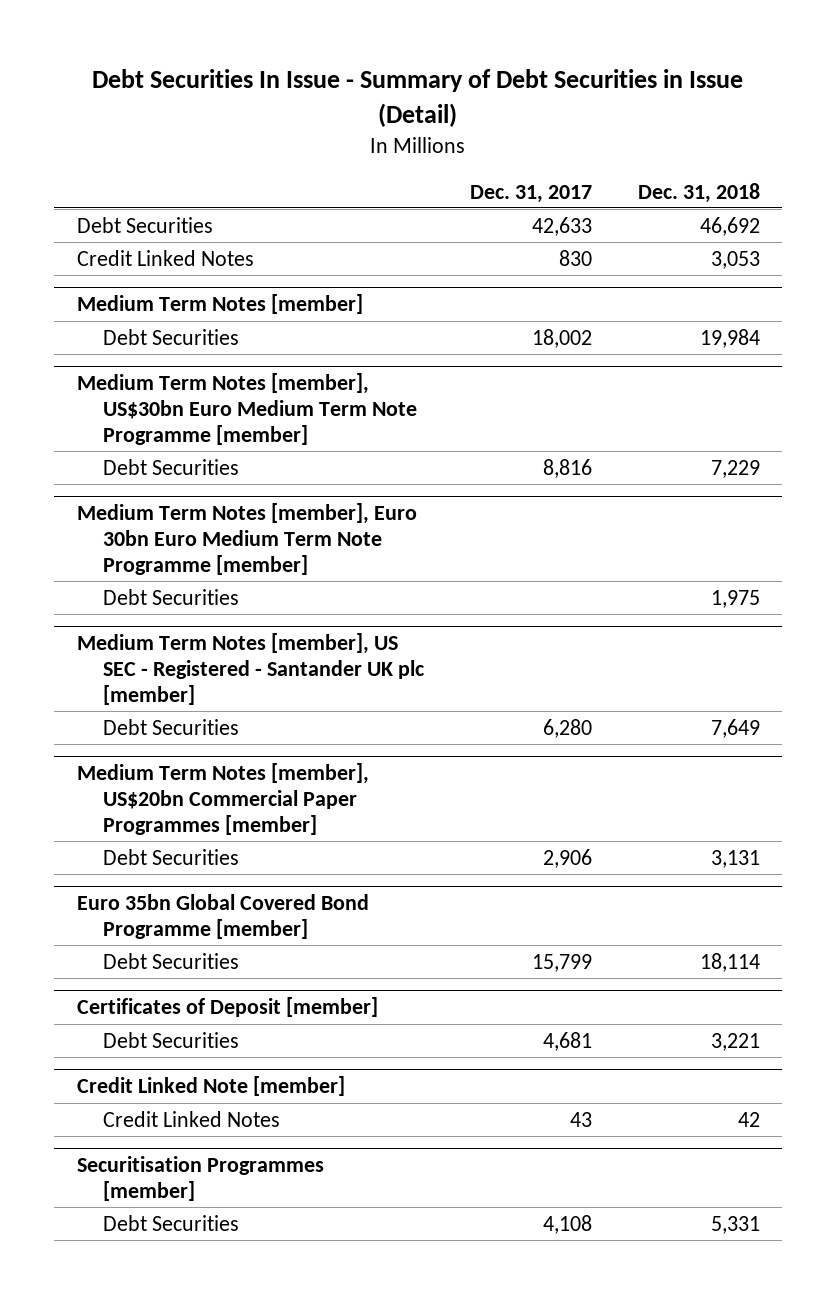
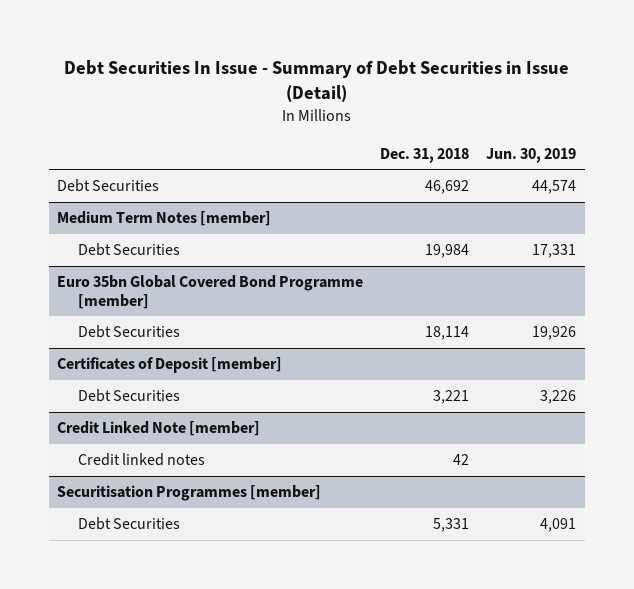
[469,184,592,203] Dec. 31, 2017 -> none
none -> [486,147,577,163] Jun. 30, 2019
[76,249,254,266] Credit Linked Notes -> none
[76,373,418,445] Medium Term Notes [member], US$30bn Euro Medium Term Note Programme [member] -> none
[103,458,240,475] Debt Securities -> none
[76,503,417,575] Medium Term Notes [member], Euro 30bn Euro Medium Term Note Programme [member] -> none
[103,588,240,605] Debt Securities -> none
[76,633,425,705] Medium Term Notes [member], US SEC - Registered - Santander UK plc [member] -> none
[103,718,240,735] Debt Securities -> none
[76,763,369,835] Medium Term Notes [member], US$20bn Commercial Paper Programmes [member] -> none
[103,848,240,865] Debt Securities -> none
[103,1110,281,1127] Credit Linked Notes -> [78,453,206,467] Credit linked notes

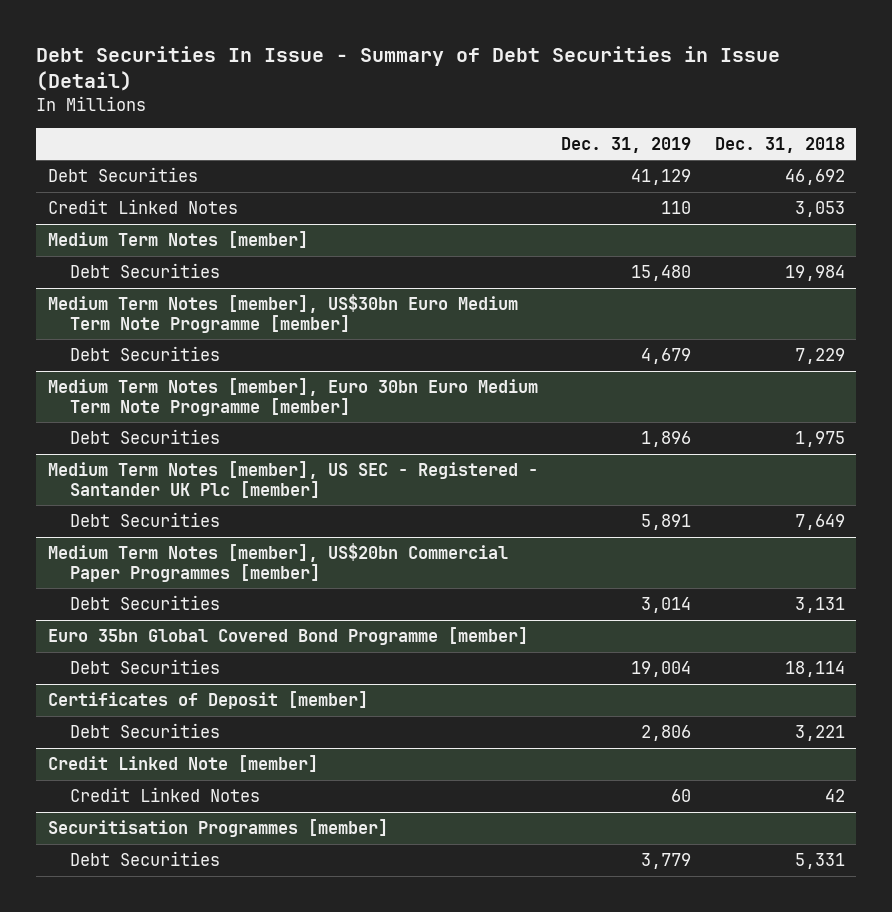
[486,147,577,163] Jun. 30, 2019 -> none
none -> [561,136,692,153] Dec. 31, 2019
none -> [47,198,238,214] Credit Linked Notes
none -> [47,293,518,333] Medium Term Notes [member], US$30bn Euro Medium Term Note Programme [member]
none -> [69,345,220,361] Debt Securities
none -> [47,377,538,416] Medium Term Notes [member], Euro 30bn Euro Medium Term Note Programme [member]
none -> [69,428,220,444] Debt Securities
none -> [47,460,538,498] Medium Term Notes [member], US SEC - Registered - Santander UK Plc [member]
none -> [69,511,220,527] Debt Securities
none -> [47,542,508,582] Medium Term Notes [member], US$20bn Commercial Paper Programmes [member]
none -> [69,594,220,610] Debt Securities
[78,453,206,467] Credit linked notes -> [69,786,260,802] Credit Linked Notes

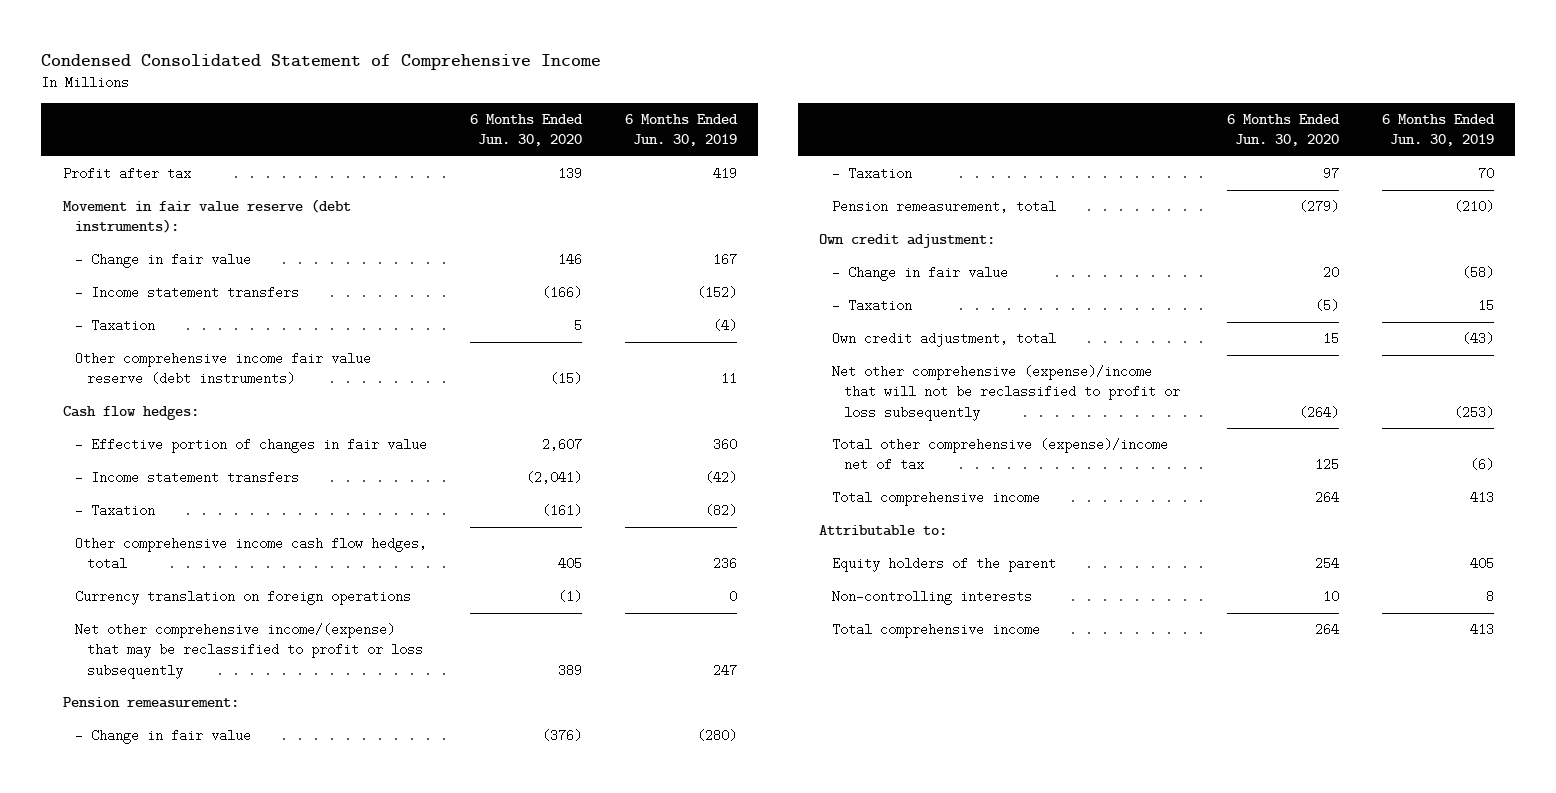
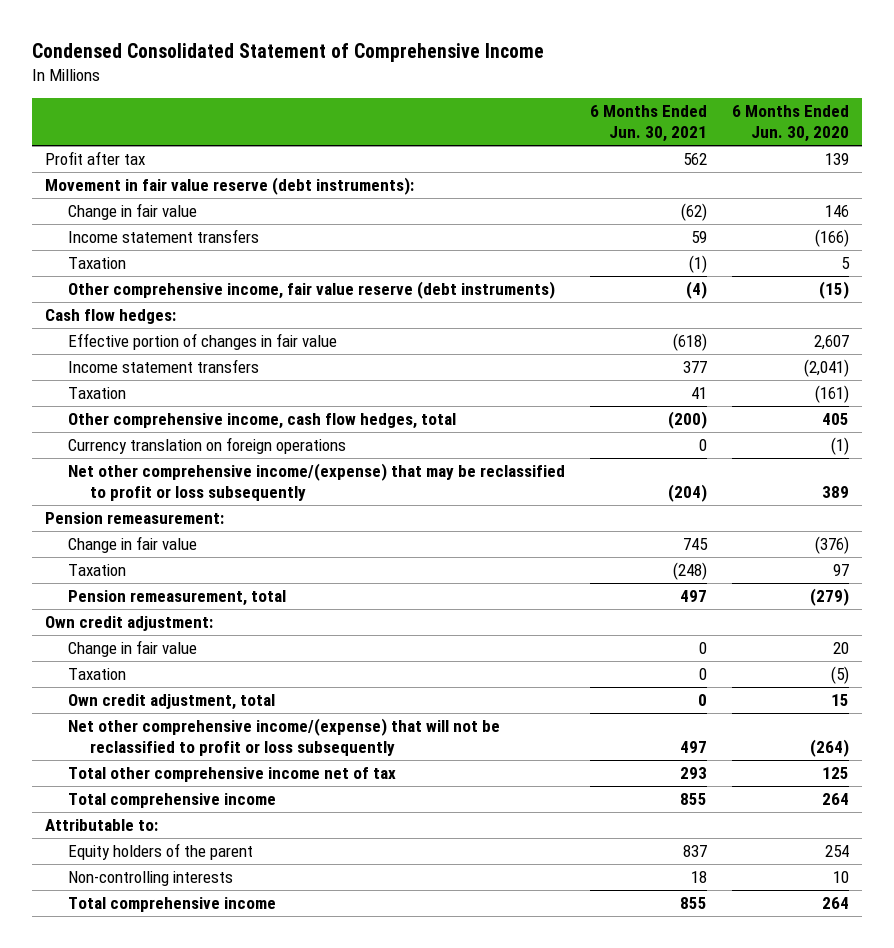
[624,114,738,147] 6 Months Ended Jun. 30, 2019 -> none
none -> [589,104,707,143] 6 Months Ended Jun. 30, 2021
[74,253,251,269] - Change in fair value -> [67,202,197,220] Change in fair value
[74,286,299,300] - Income statement transfers -> [67,228,259,243] Income statement transfers
[74,319,155,333] - Taxation -> [67,256,126,269] Taxation
[74,352,371,386] Other comprehensive income fair value reserve (debt instruments) -> [67,280,555,299] Other comprehensive income, fair value reserve (debt instruments)
[74,438,427,454] - Effective portion of changes in fair value -> [67,332,337,350] Effective portion of changes in fair value
[74,471,299,485] - Income statement transfers -> [67,358,259,373] Income statement transfers
[74,504,155,518] - Taxation -> [67,386,126,399] Taxation
[74,537,427,571] Other comprehensive income cash flow hedges, total -> [67,412,456,429] Other comprehensive income, cash flow hedges, total
[74,729,251,745] - Change in fair value -> [67,535,197,553] Change in fair value
[831,167,912,181] - Taxation -> [67,563,126,576] Taxation
[831,266,1008,282] - Change in fair value -> [67,639,197,657] Change in fair value
[831,299,912,313] - Taxation -> [67,667,126,680] Taxation
[831,365,1180,421] Net other comprehensive (expense)/income that will not be reclassified to profit or loss subsequently -> [67,717,500,757] Net other comprehensive income/(expense) that will not be reclassified to profit or loss subsequently
[831,438,1168,472] Total other comprehensive (expense)/income net of tax -> [67,766,396,782] Total other comprehensive income net of tax

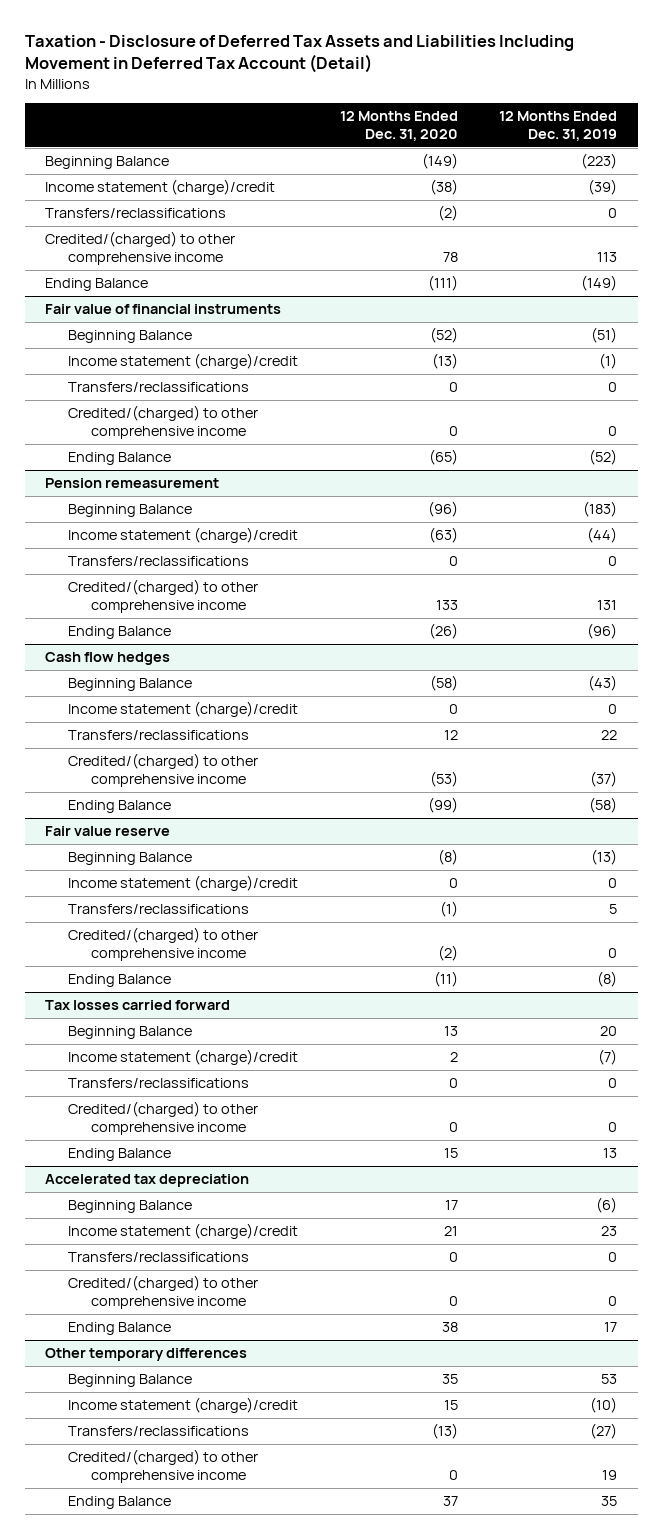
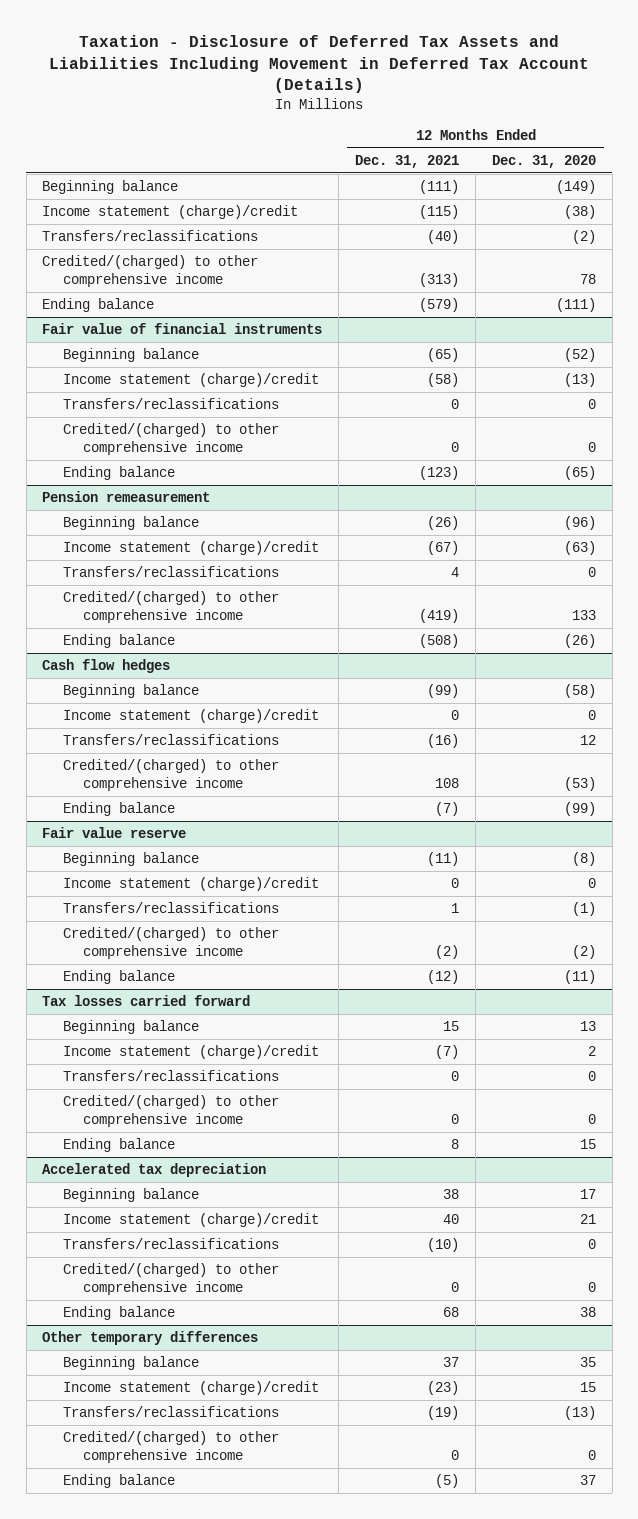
[24,34,574,74] Taxation - Disclosure of Deferred Tax Assets and Liabilities Including Movement in Deferred Tax Account (Detail) -> [49,35,590,94] Taxation - Disclosure of Deferred Tax Assets and Liabilities Including Movement in Deferred Tax Account (Details)
[498,110,617,142] 12 Months Ended Dec. 31, 2019 -> none
none -> [355,154,460,168] Dec. 31, 2021
[45,156,170,170] Beginning Balance -> [42,180,179,195] Beginning balance
[45,278,149,292] Ending Balance -> [42,298,155,313] Ending balance
[68,330,193,344] Beginning Balance -> [62,348,199,363] Beginning balance
[68,452,172,466] Ending Balance -> [62,466,175,481] Ending balance
[68,504,193,518] Beginning Balance -> [62,516,199,531] Beginning balance
[68,626,172,640] Ending Balance -> [62,634,175,649] Ending balance
[68,678,193,692] Beginning Balance -> [62,684,199,699] Beginning balance
[68,800,172,814] Ending Balance -> [62,802,175,817] Ending balance
[68,852,193,866] Beginning Balance -> [62,852,199,867] Beginning balance
[68,974,172,988] Ending Balance -> [62,970,175,985] Ending balance
[68,1026,193,1040] Beginning Balance -> [62,1020,199,1035] Beginning balance
[68,1148,172,1162] Ending Balance -> [62,1138,175,1153] Ending balance
[68,1200,193,1214] Beginning Balance -> [62,1188,199,1203] Beginning balance
[68,1322,172,1336] Ending Balance -> [62,1306,175,1321] Ending balance
[68,1374,193,1388] Beginning Balance -> [62,1356,199,1371] Beginning balance
[68,1496,172,1510] Ending Balance -> [62,1474,175,1489] Ending balance

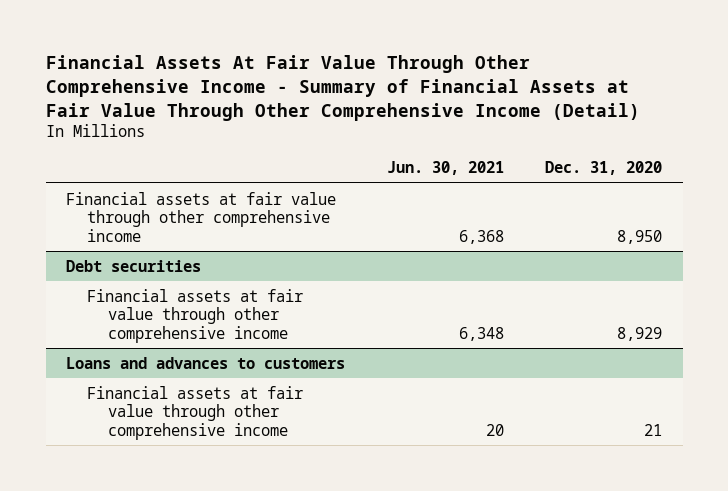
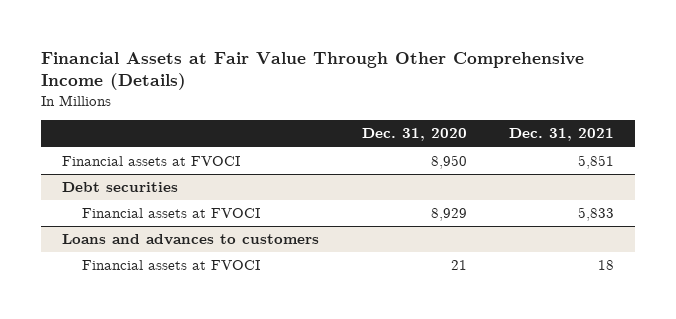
[45,55,640,121] Financial Assets At Fair Value Through Other Comprehensive Income - Summary of Financial Assets at Fair Value Through Other Comprehensive Income (Detail) -> [41,51,585,91] Financial Assets at Fair Value Through Other Comprehensive Income (Details)
[386,161,504,176] Jun. 30, 2021 -> none
none -> [509,128,615,142] Dec. 31, 2021
[66,191,337,242] Financial assets at fair value through other comprehensive income -> [62,156,241,167] Financial assets at FVOCI
[87,288,304,343] Financial assets at fair value through other comprehensive income -> [81,208,260,219] Financial assets at FVOCI
[87,385,304,440] Financial assets at fair value through other comprehensive income -> [81,260,260,271] Financial assets at FVOCI

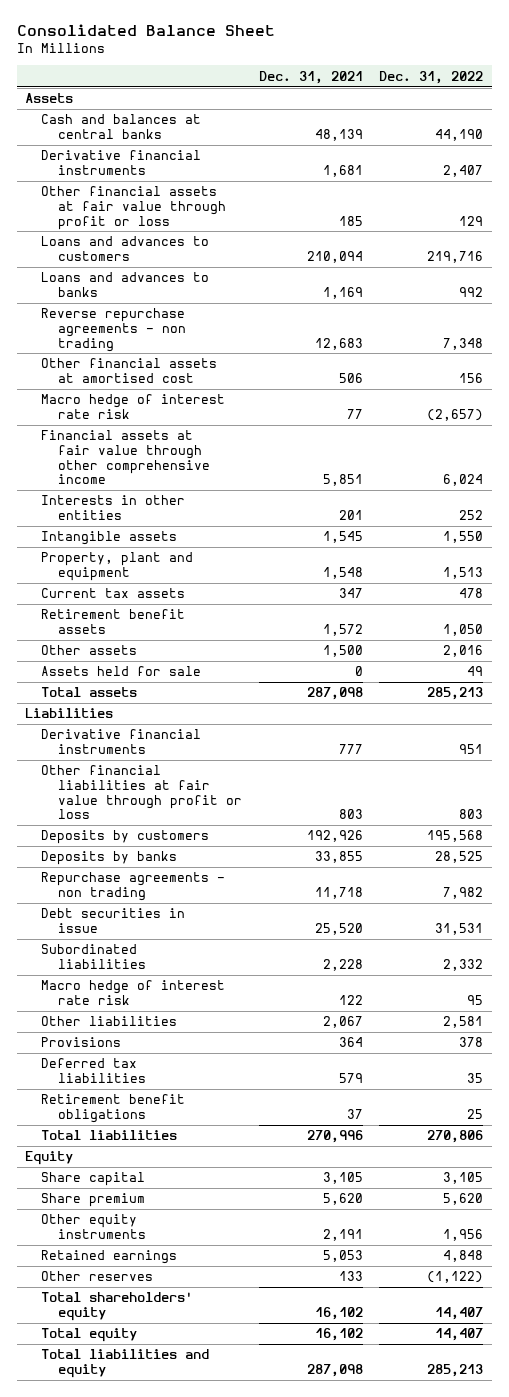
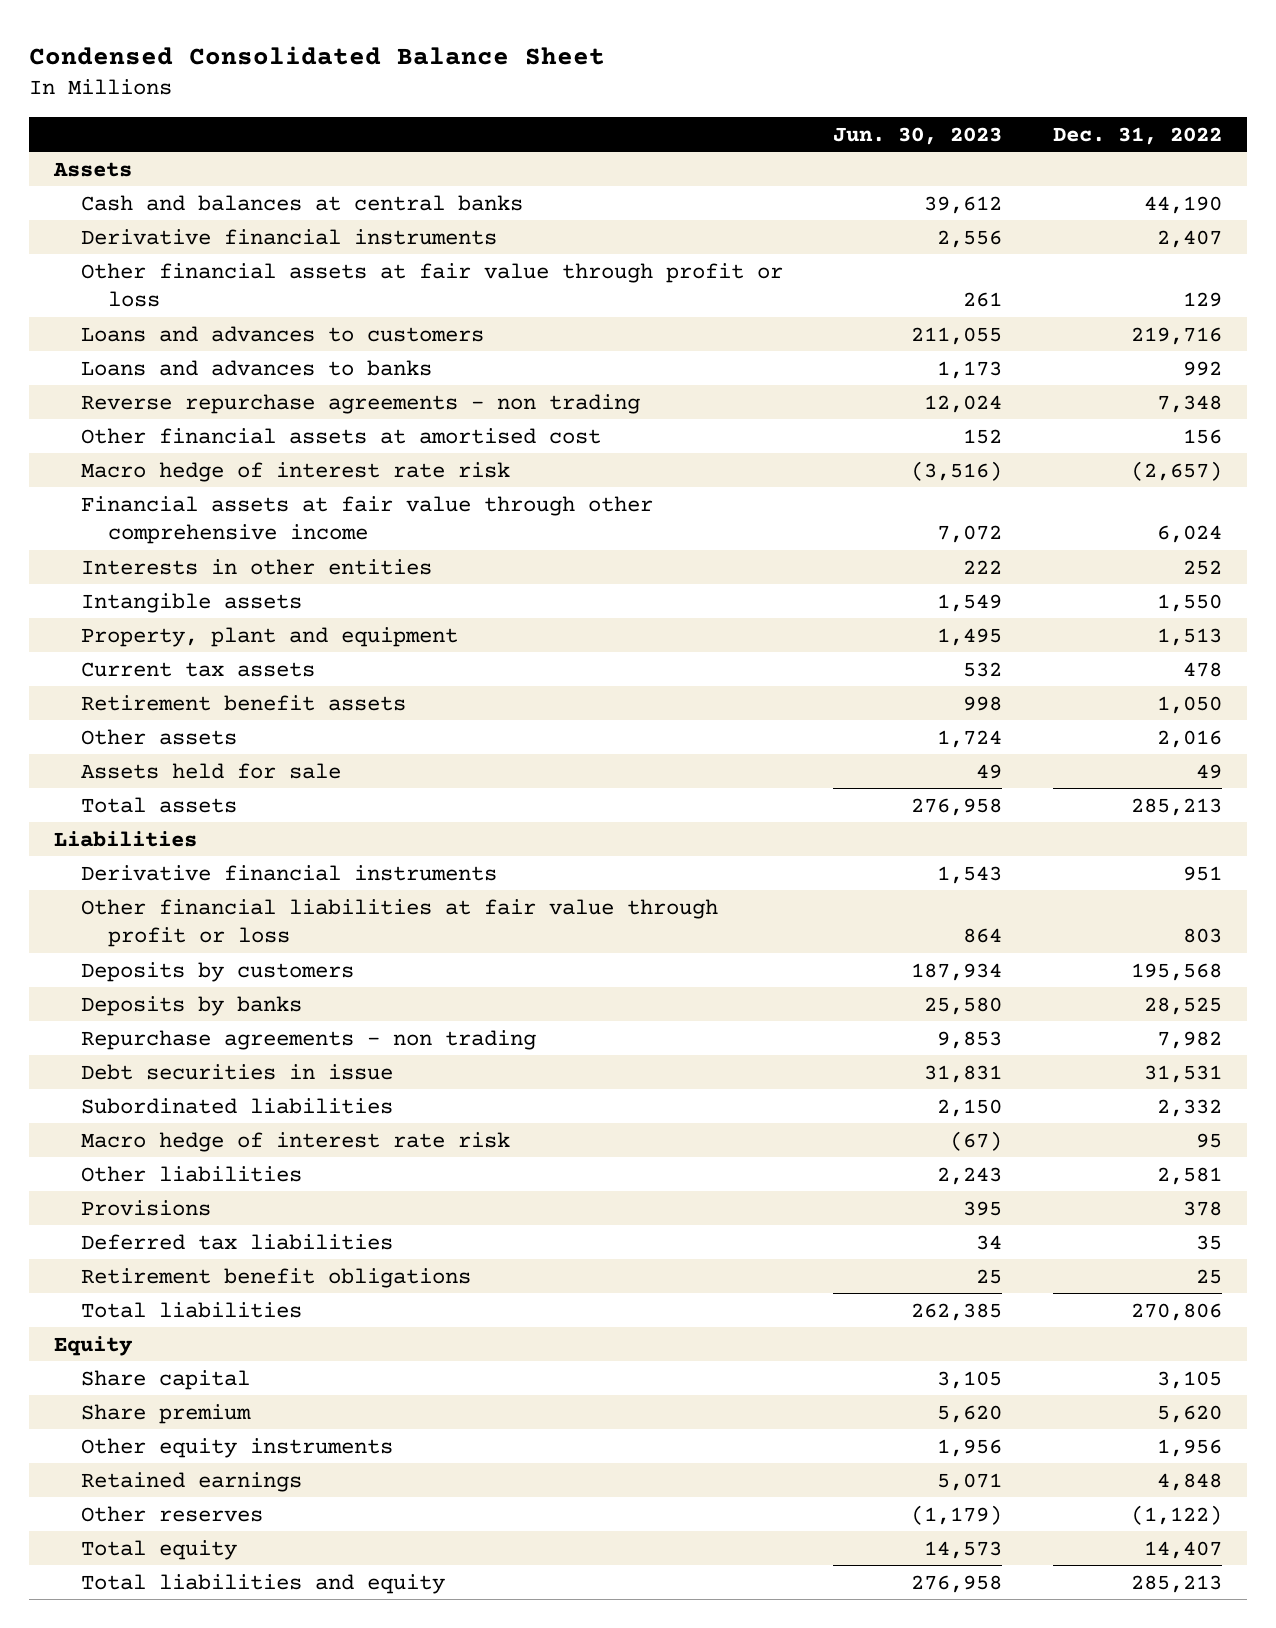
[16,24,275,37] Consolidated Balance Sheet -> [28,45,605,65] Condensed Consolidated Balance Sheet
[258,70,363,84] Dec. 31, 2021 -> none
none -> [833,126,1003,145] Jun. 30, 2023
[41,1292,194,1321] Total shareholders' equity -> none

